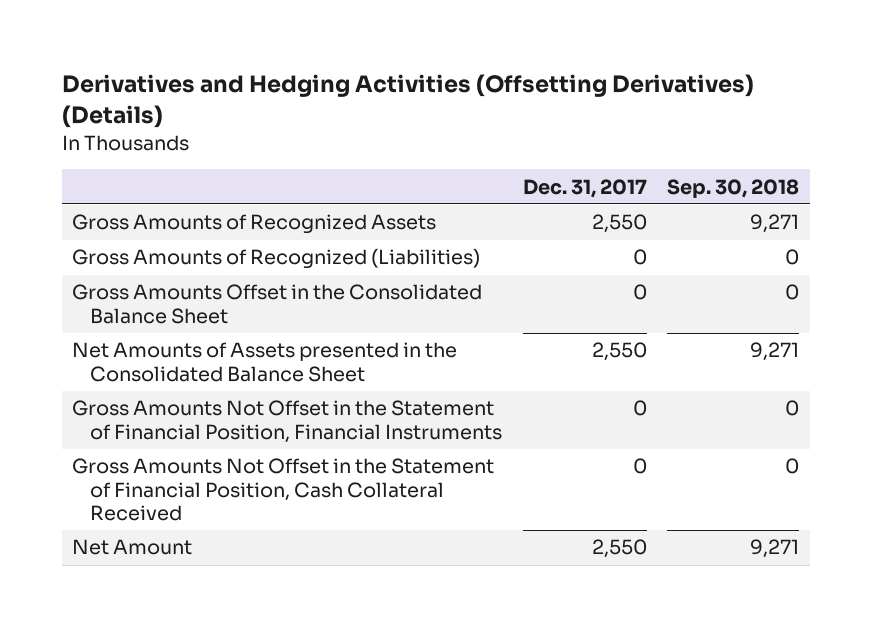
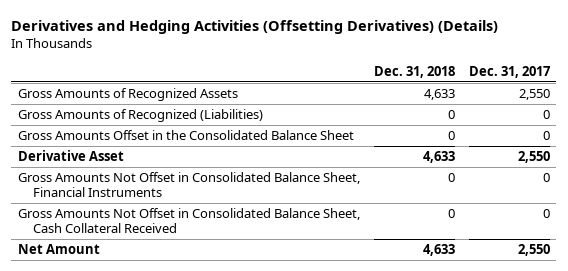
[667,178,800,198] Sep. 30, 2018 -> none
none -> [373,65,455,78] Dec. 31, 2018
[71,342,457,382] Net Amounts of Assets presented in the Consolidated Balance Sheet -> [18,149,125,161] Derivative Asset
[71,400,503,443] Gross Amounts Not Offset in the Statement of Financial Position, Financial Instruments -> [18,171,361,198] Gross Amounts Not Offset in Consolidated Balance Sheet, Financial Instruments
[71,458,494,522] Gross Amounts Not Offset in the Statement of Financial Position, Cash Collateral Received -> [18,207,361,234] Gross Amounts Not Offset in Consolidated Balance Sheet, Cash Collateral Received

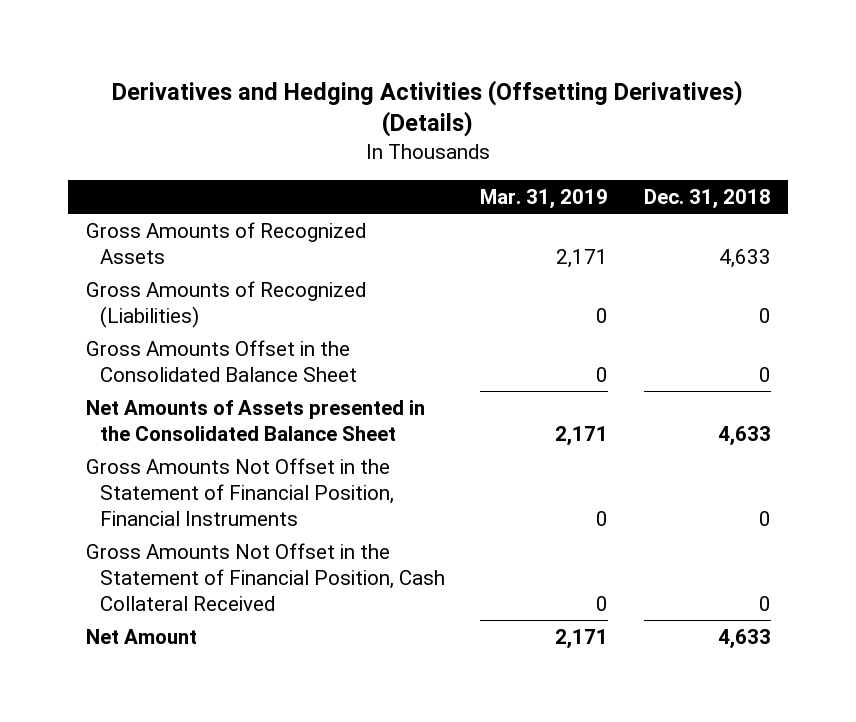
[468,65,550,78] Dec. 31, 2017 -> none
none -> [480,188,609,209] Mar. 31, 2019
[18,149,125,161] Derivative Asset -> [85,400,425,441] Net Amounts of Assets presented in the Consolidated Balance Sheet
[18,171,361,198] Gross Amounts Not Offset in Consolidated Balance Sheet, Financial Instruments -> [85,458,395,526] Gross Amounts Not Offset in the Statement of Financial Position, Financial Instruments
[18,207,361,234] Gross Amounts Not Offset in Consolidated Balance Sheet, Cash Collateral Received -> [85,543,446,611] Gross Amounts Not Offset in the Statement of Financial Position, Cash Collateral Received

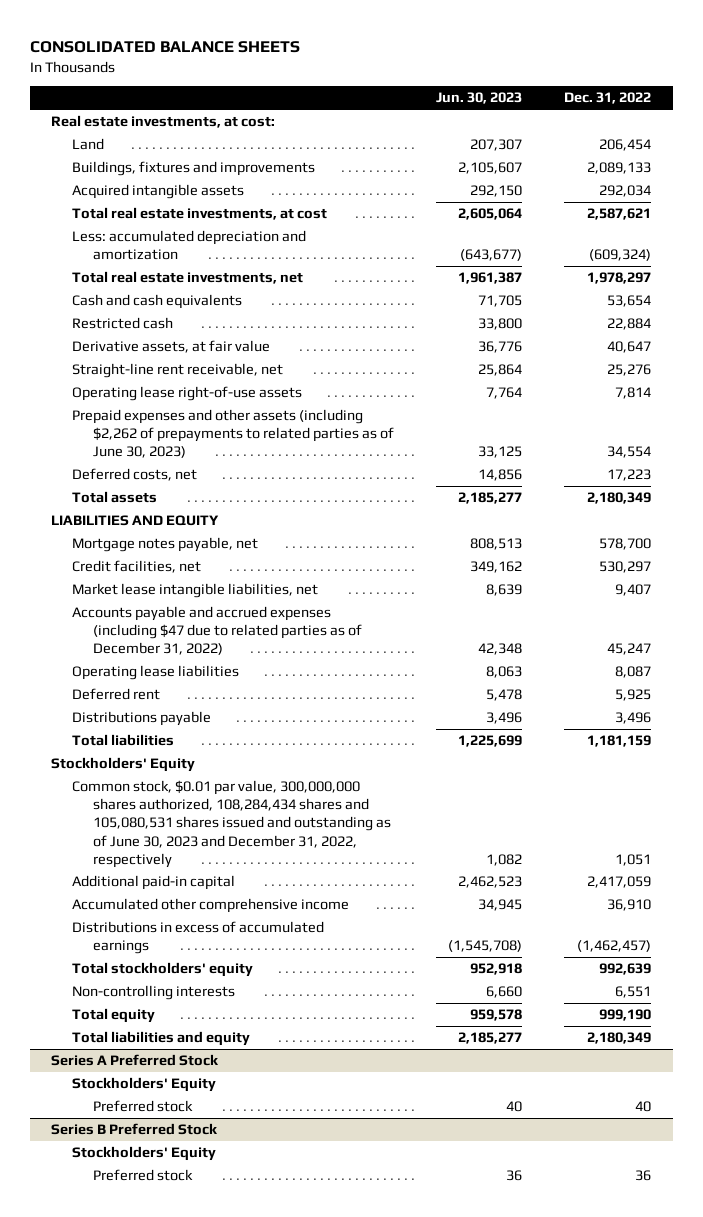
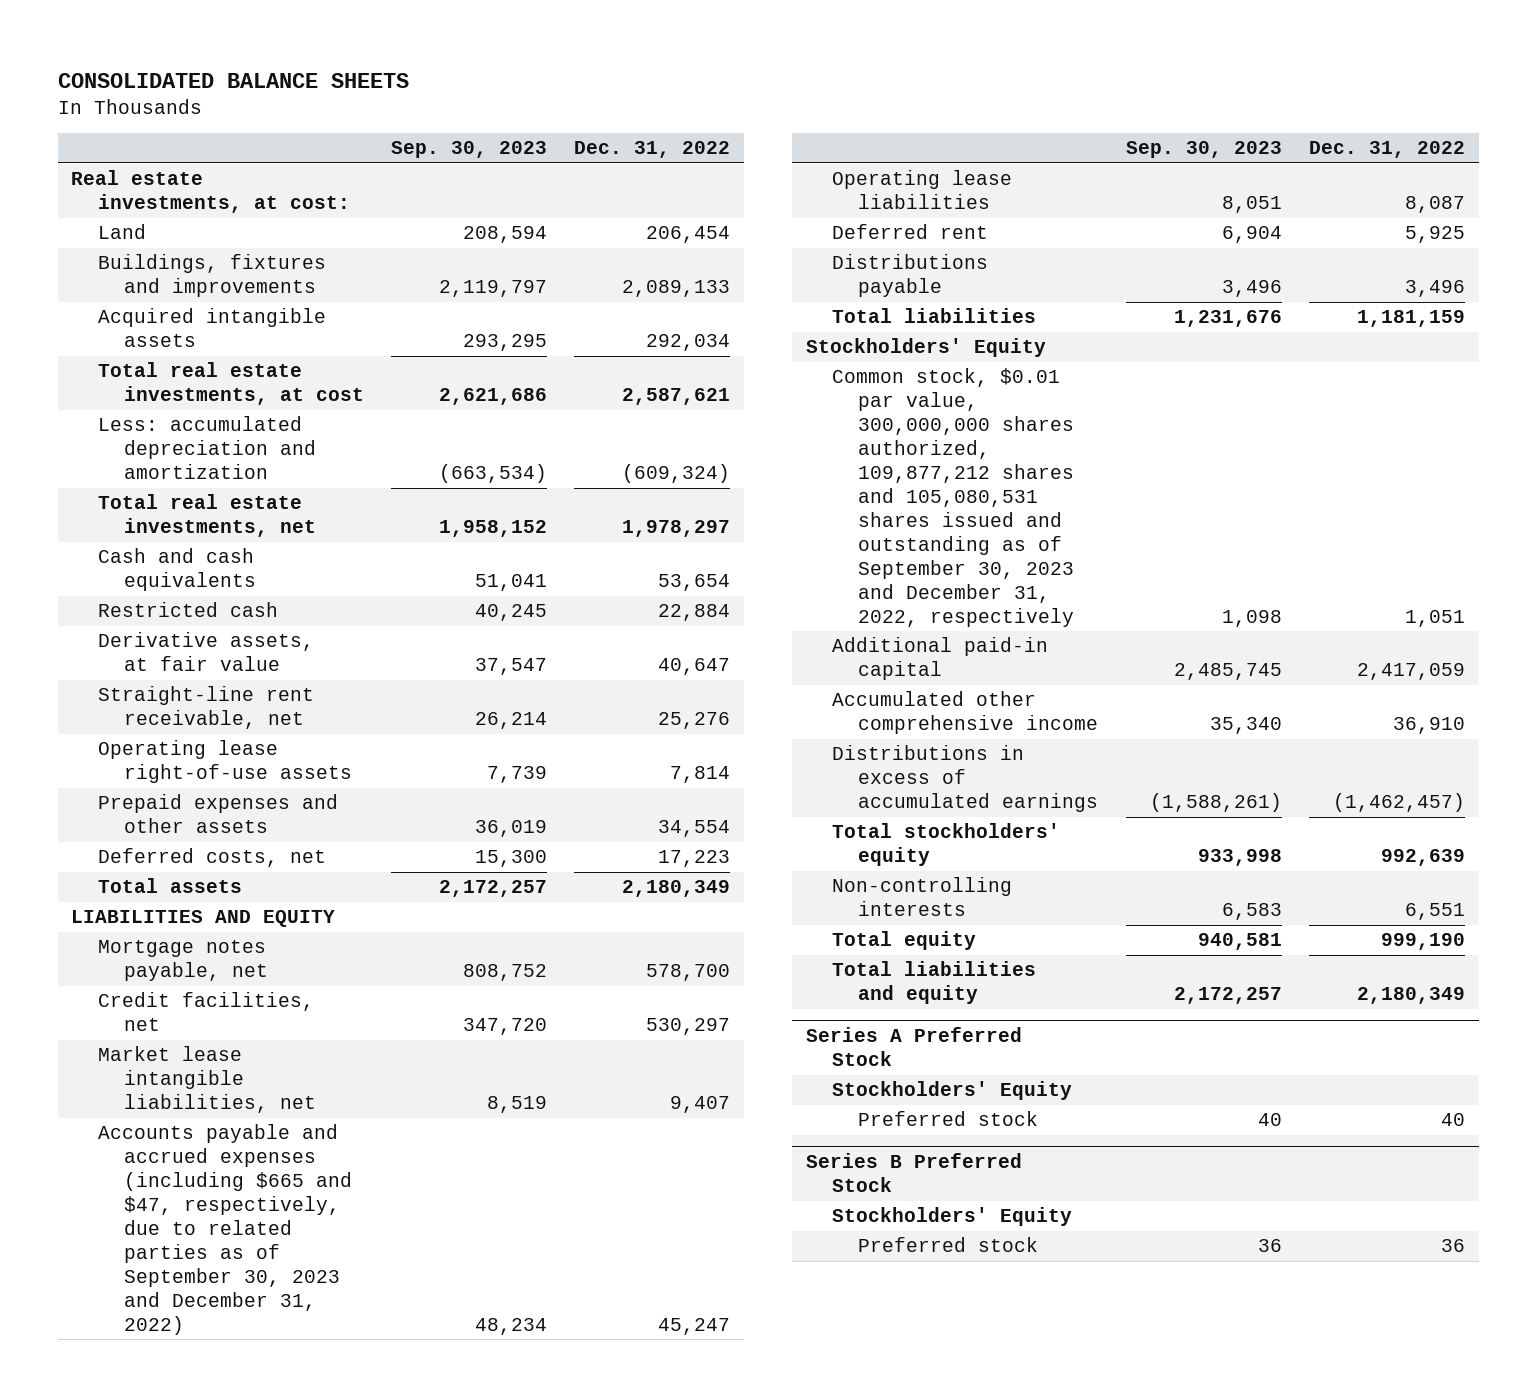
[436,92,523,105] Jun. 30, 2023 -> none
none -> [391,141,548,159] Sep. 30, 2023
[71,409,394,459] Prepaid expenses and other assets (including $2,262 of prepayments to related parties as of June 30, 2023) -> [97,794,338,834] Prepaid expenses and other assets
[71,606,362,656] Accounts payable and accrued expenses (including $47 due to related parties as of December 31, 2022) -> [97,1124,352,1335] Accounts payable and accrued expenses (including $665 and $47, respectively, due to related parties as of September 30, 2023 and December 31, 2022)
[71,780,391,868] Common stock, $0.01 par value, 300,000,000 shares authorized, 108,284,434 shares and 105,080,531 shares issued and outstanding as of June 30, 2023 and December 31, 2022, respectively -> [832,368,1075,627] Common stock, $0.01 par value, 300,000,000 shares authorized, 109,877,212 shares and 105,080,531 shares issued and outstanding as of September 30, 2023 and December 31, 2022, respectively

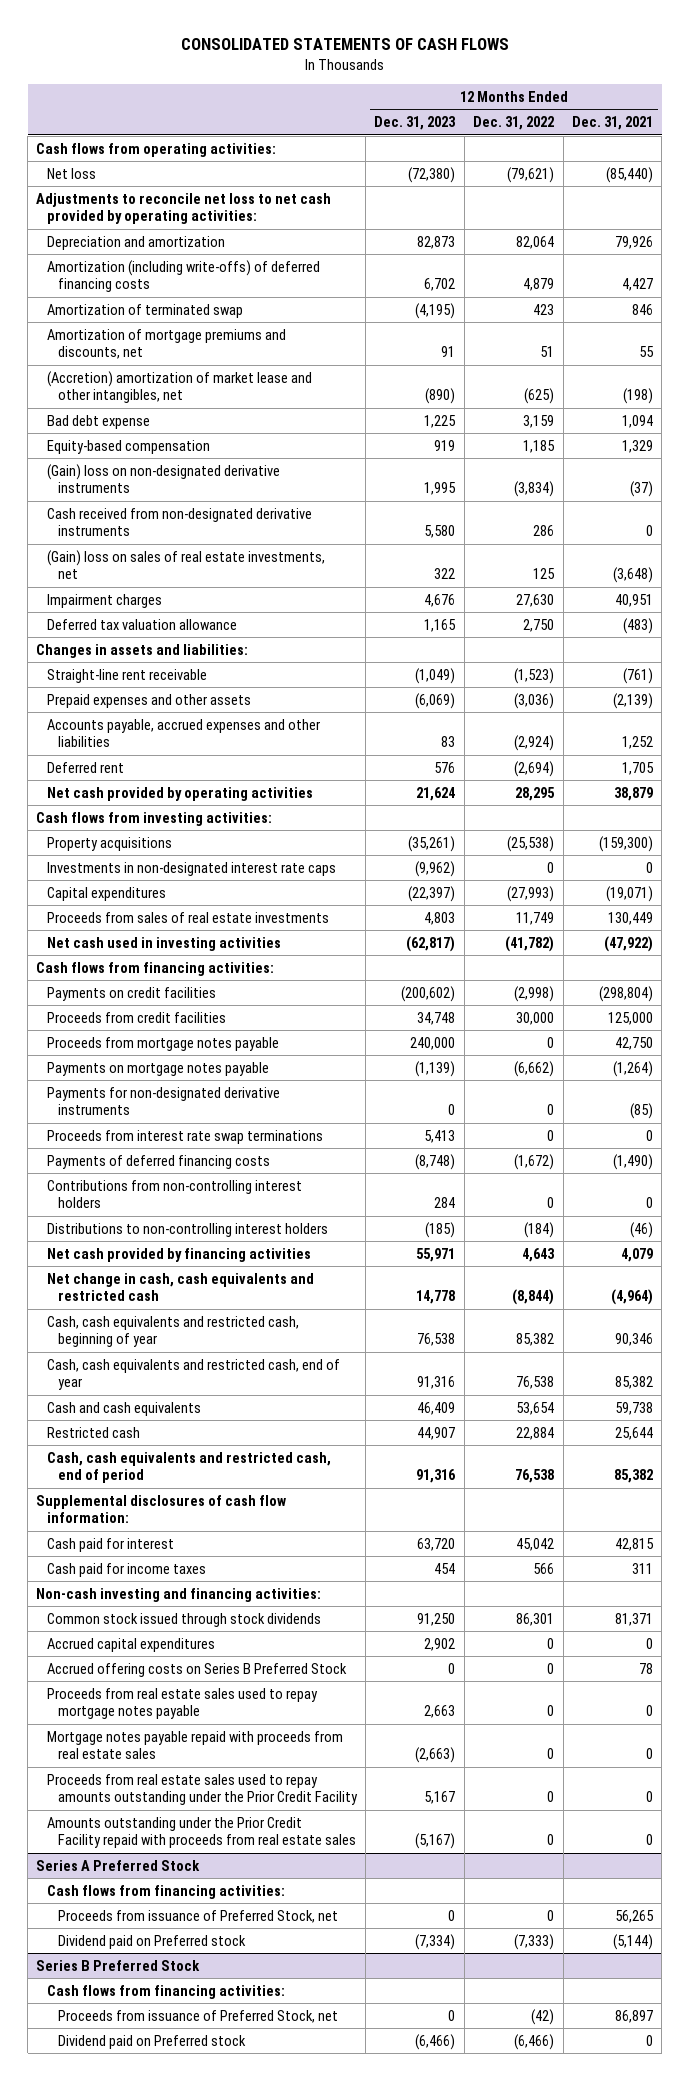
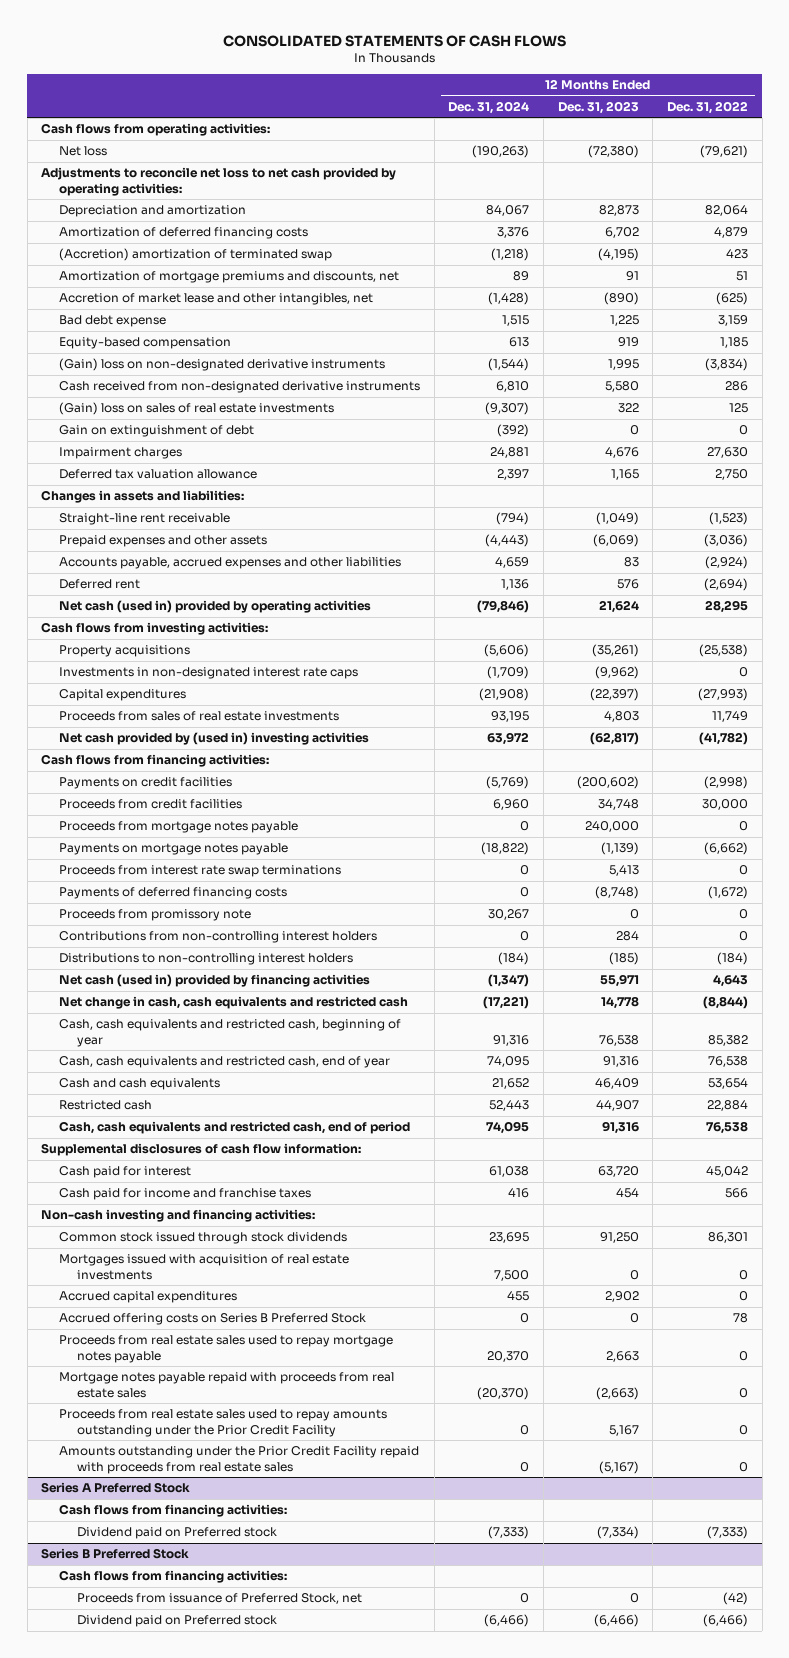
[572,116,654,131] Dec. 31, 2021 -> none
none -> [448,101,530,115] Dec. 31, 2024
[46,259,320,293] Amortization (including write-offs) of deferred financing costs -> [59,227,309,240] Amortization of deferred financing costs
[46,303,243,318] Amortization of terminated swap -> [59,248,333,262] (Accretion) amortization of terminated swap
[46,370,312,404] (Accretion) amortization of market lease and other intangibles, net -> [59,293,374,306] Accretion of market lease and other intangibles, net
[46,549,325,580] (Gain) loss on sales of real estate investments, net -> [59,402,335,416] (Gain) loss on sales of real estate investments
none -> [59,425,255,438] Gain on extinguishment of debt
[46,786,313,801] Net cash provided by operating activities -> [59,600,372,614] Net cash (used in) provided by operating activities
[46,936,281,951] Net cash used in investing activities -> [59,732,370,746] Net cash provided by (used in) investing activities
[46,1086,280,1116] Payments for non-designated derivative instruments -> none
none -> [59,909,252,922] Proceeds from promissory note
[46,1247,311,1262] Net cash provided by financing activities -> [59,974,371,988] Net cash (used in) provided by financing activities
[46,1562,206,1577] Cash paid for income taxes -> [59,1188,312,1201] Cash paid for income and franchise taxes
none -> [59,1254,350,1280] Mortgages issued with acquisition of real estate investments
[547,1662,555,1674] 0 -> [733,1313,749,1324] 78
[57,1909,338,1923] Proceeds from issuance of Preferred Stock, net -> none

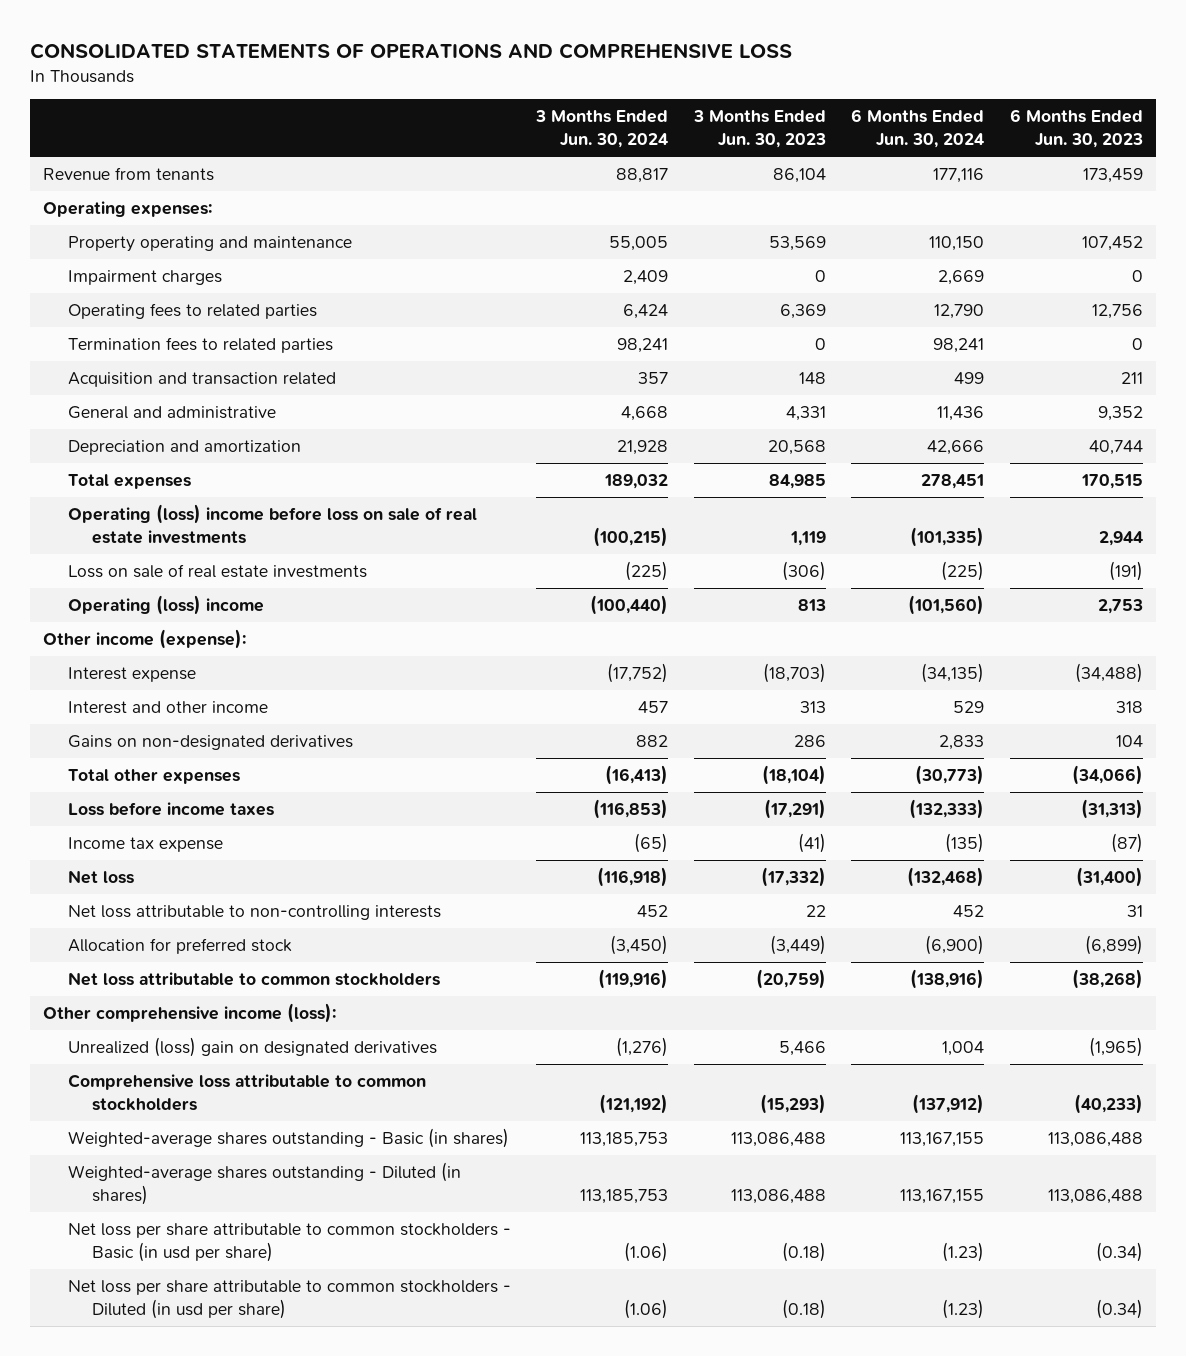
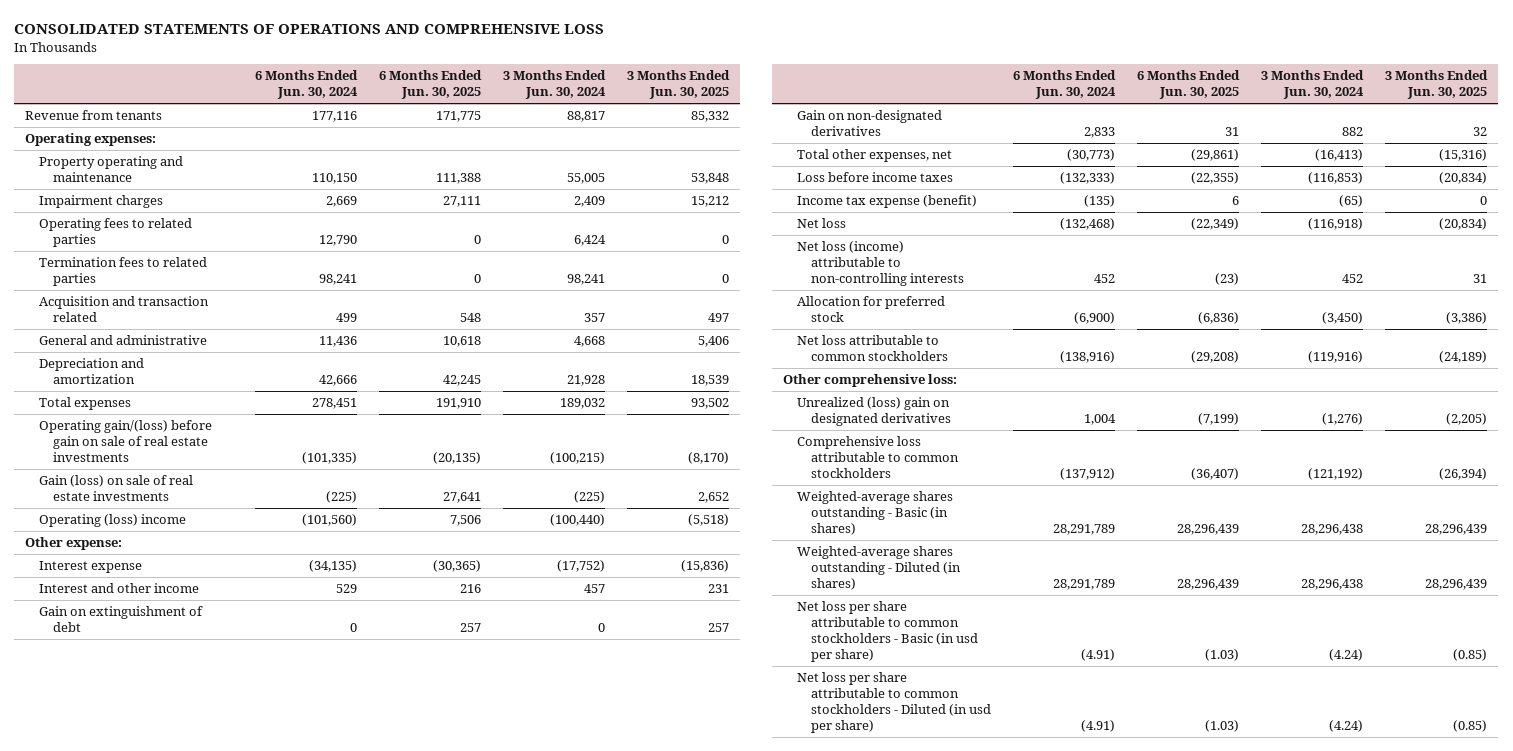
[692,110,826,149] 3 Months Ended Jun. 30, 2023 -> none
[1010,109,1144,149] 6 Months Ended Jun. 30, 2023 -> none
none -> [379,70,483,100] 6 Months Ended Jun. 30, 2025
none -> [627,70,731,100] 3 Months Ended Jun. 30, 2025
[67,504,477,545] Operating (loss) income before loss on sale of real estate investments -> [39,420,213,463] Operating gain/(loss) before gain on sale of real estate investments
[67,564,367,579] Loss on sale of real estate investments -> [39,475,194,502] Gain (loss) on sale of real estate investments
[43,629,247,650] Other income (expense): -> [25,537,123,551] Other expense:
none -> [39,606,204,633] Gain on extinguishment of debt
[67,735,353,751] Gains on non-designated derivatives -> [797,110,943,137] Gain on non-designated derivatives
[67,769,240,785] Total other expenses -> [797,149,953,163] Total other expenses, net
[67,837,223,853] Income tax expense -> [797,195,978,209] Income tax expense (benefit)
[67,905,441,921] Net loss attributable to non-controlling interests -> [797,241,965,287] Net loss (income) attributable to non-controlling interests
[43,1003,337,1024] Other comprehensive income (loss): -> [783,374,958,388] Other comprehensive loss:
[580,1132,669,1148] 113,185,753 -> [1301,524,1364,536] 28,296,438
[900,1132,985,1148] 113,167,155 -> [1053,524,1116,536] 28,291,789
[580,1189,669,1205] 113,185,753 -> [1301,579,1364,591] 28,296,438
[900,1189,985,1205] 113,167,155 -> [1053,579,1116,591] 28,291,789
[624,1242,669,1263] (1.06) -> [1329,649,1364,662] (4.24)
[942,1242,985,1263] (1.23) -> [1081,649,1116,662] (4.91)
[624,1299,669,1320] (1.06) -> [1329,720,1364,733] (4.24)
[942,1299,985,1320] (1.23) -> [1081,720,1116,733] (4.91)

